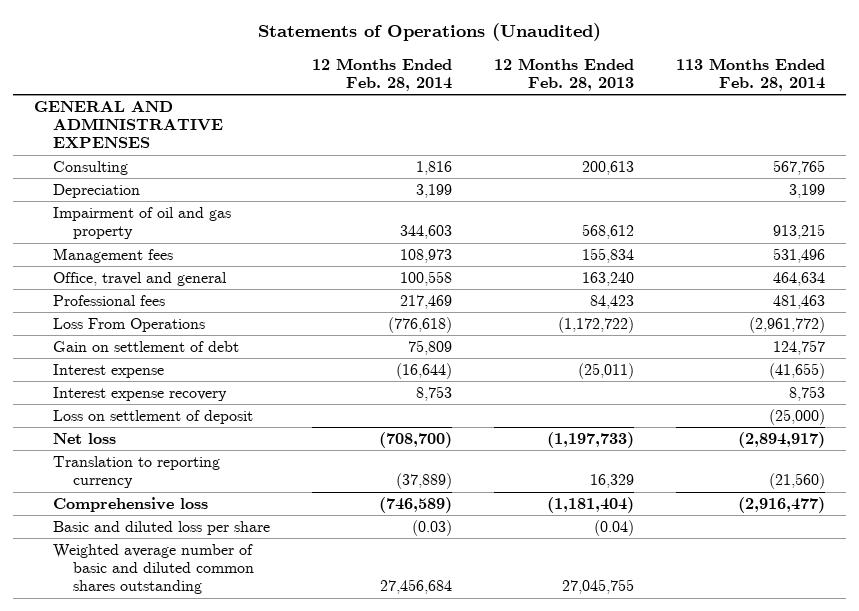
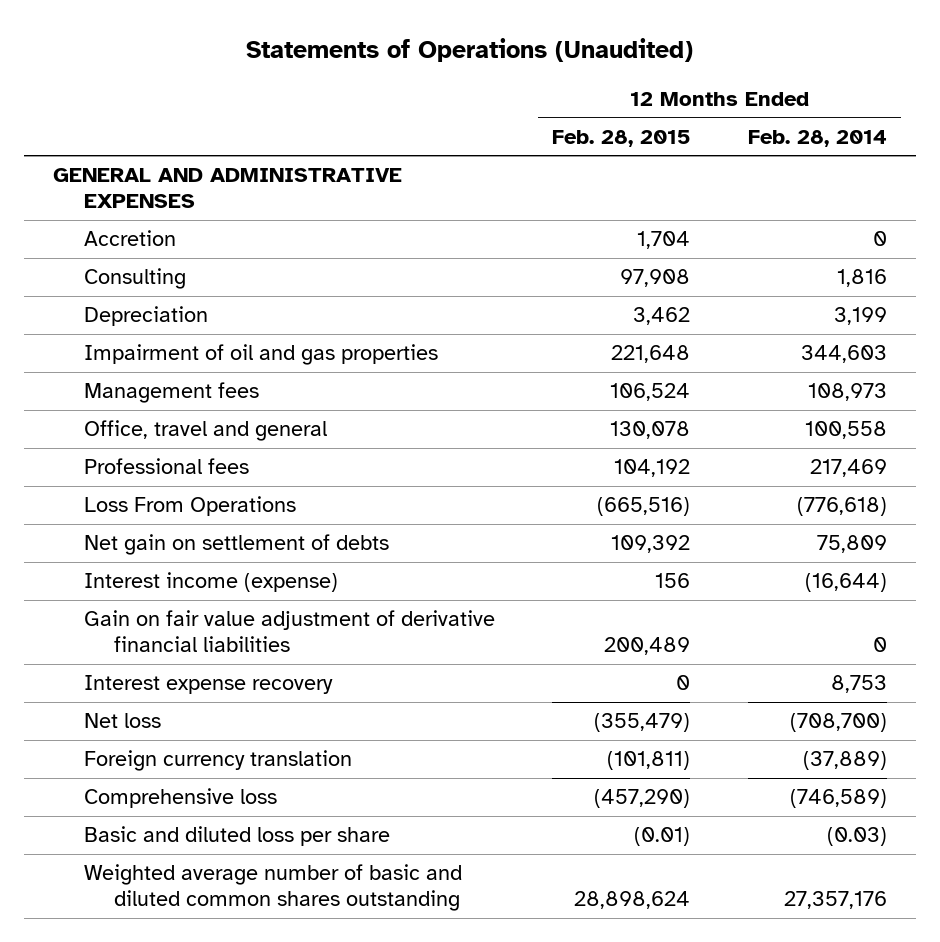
[494,57,635,91] 12 Months Ended Feb. 28, 2013 -> none
[676,57,826,91] 113 Months Ended Feb. 28, 2014 -> none
none -> [552,129,691,147] Feb. 28, 2015
none -> [83,230,176,247] Accretion
[53,207,232,240] Impairment of oil and gas property -> [83,344,438,366] Impairment of oil and gas properties
[53,341,240,353] Gain on settlement of debt -> [83,534,389,556] Net gain on settlement of debts
[53,364,165,379] Interest expense -> [83,572,338,593] Interest income (expense)
none -> [83,610,495,653] Gain on fair value adjustment of derivative financial liabilities
[53,410,254,425] Loss on settlement of deposit -> none
[53,456,221,489] Translation to reporting currency -> [83,750,352,772] Foreign currency translation
[380,579,453,595] 27,456,684 -> [784,891,888,910] 27,357,176

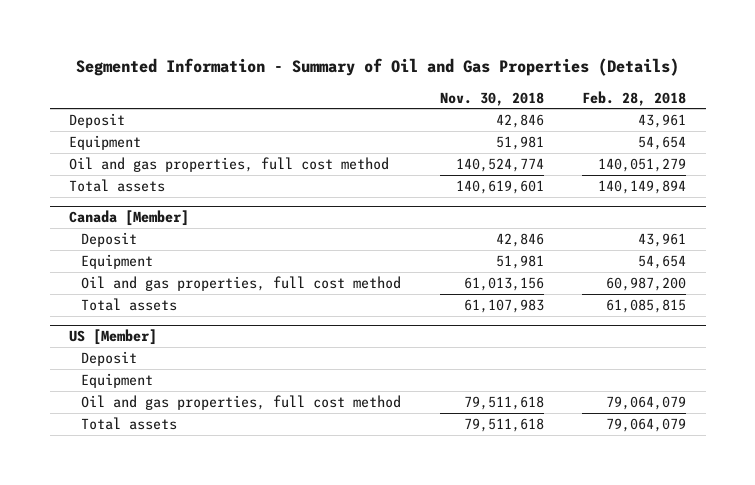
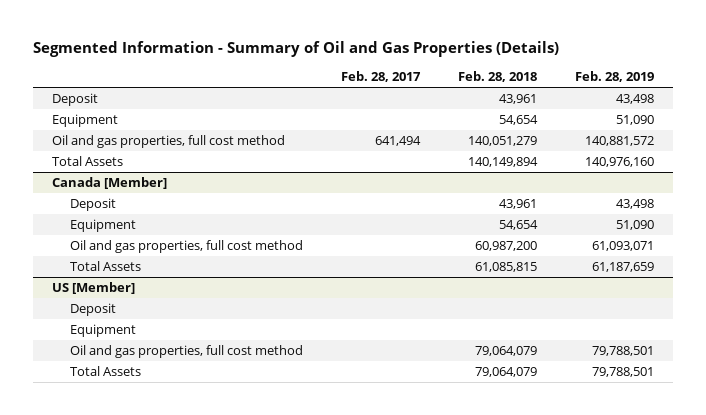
[439,91,544,106] Nov. 30, 2018 -> none
none -> [341,71,422,83] Feb. 28, 2017
none -> [574,71,654,83] Feb. 28, 2019
[69,178,166,192] Total assets -> [52,155,124,166] Total Assets
[80,297,177,311] Total assets -> [70,260,142,271] Total Assets
[80,416,177,430] Total assets -> [70,365,142,376] Total Assets

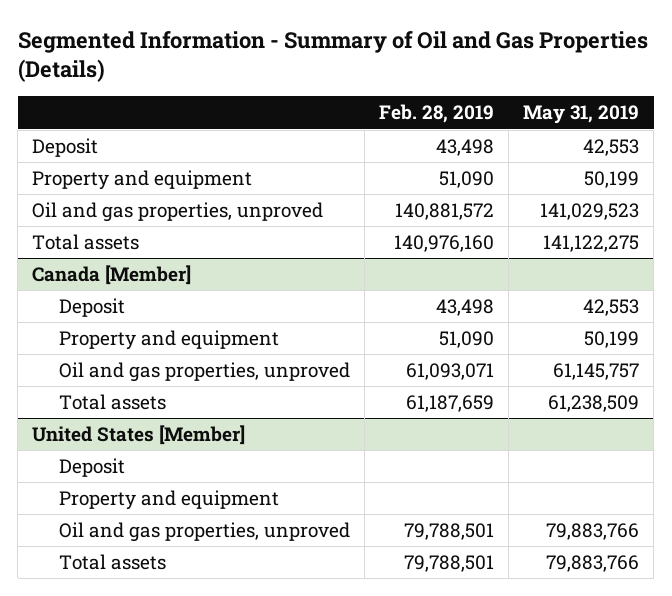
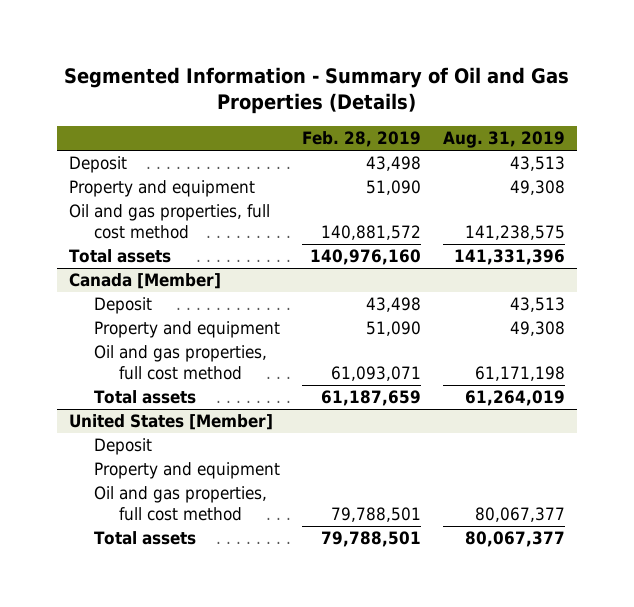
[523,105,640,125] May 31, 2019 -> none
none -> [443,131,566,149] Aug. 31, 2019
[32,201,324,222] Oil and gas properties, unproved -> [68,204,270,239] Oil and gas properties, full cost method
[59,361,351,382] Oil and gas properties, unproved -> [93,345,267,380] Oil and gas properties, full cost method
[59,521,351,542] Oil and gas properties, unproved -> [93,486,267,521] Oil and gas properties, full cost method

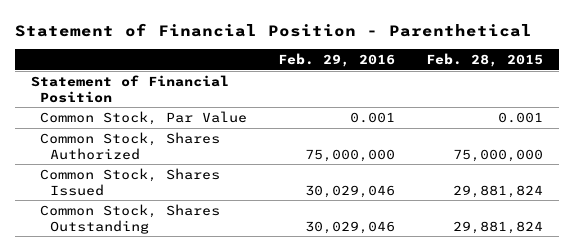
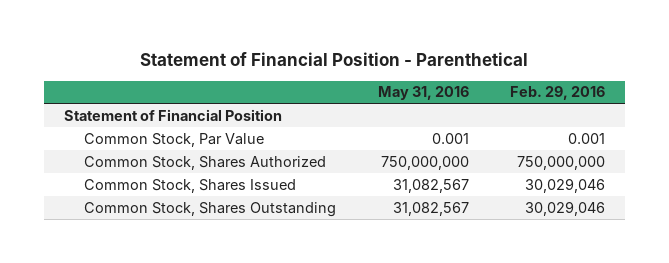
[426,53,544,68] Feb. 28, 2015 -> none
none -> [377,86,469,101] May 31, 2016
[305,148,396,162] 75,000,000 -> [516,155,605,170] 750,000,000

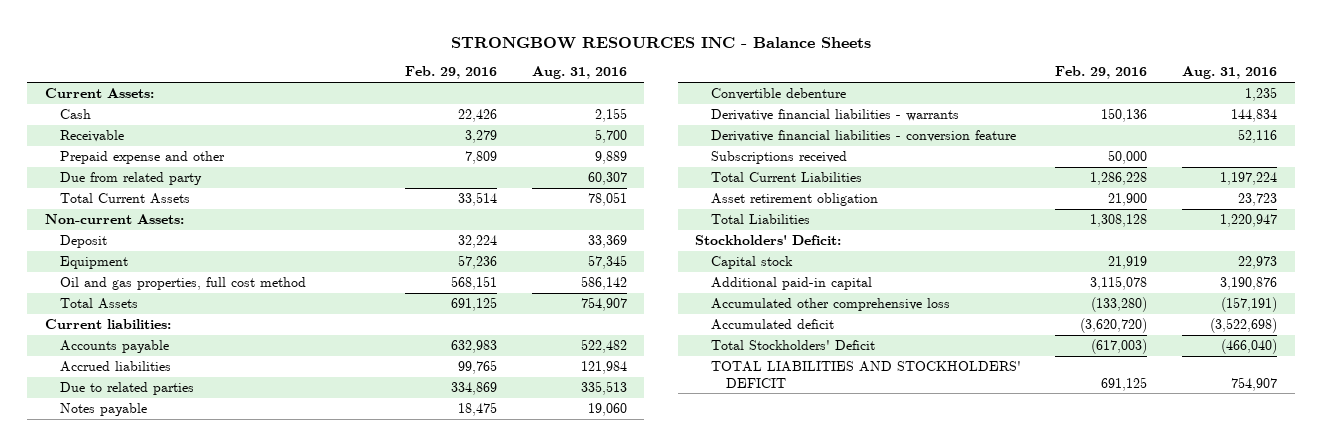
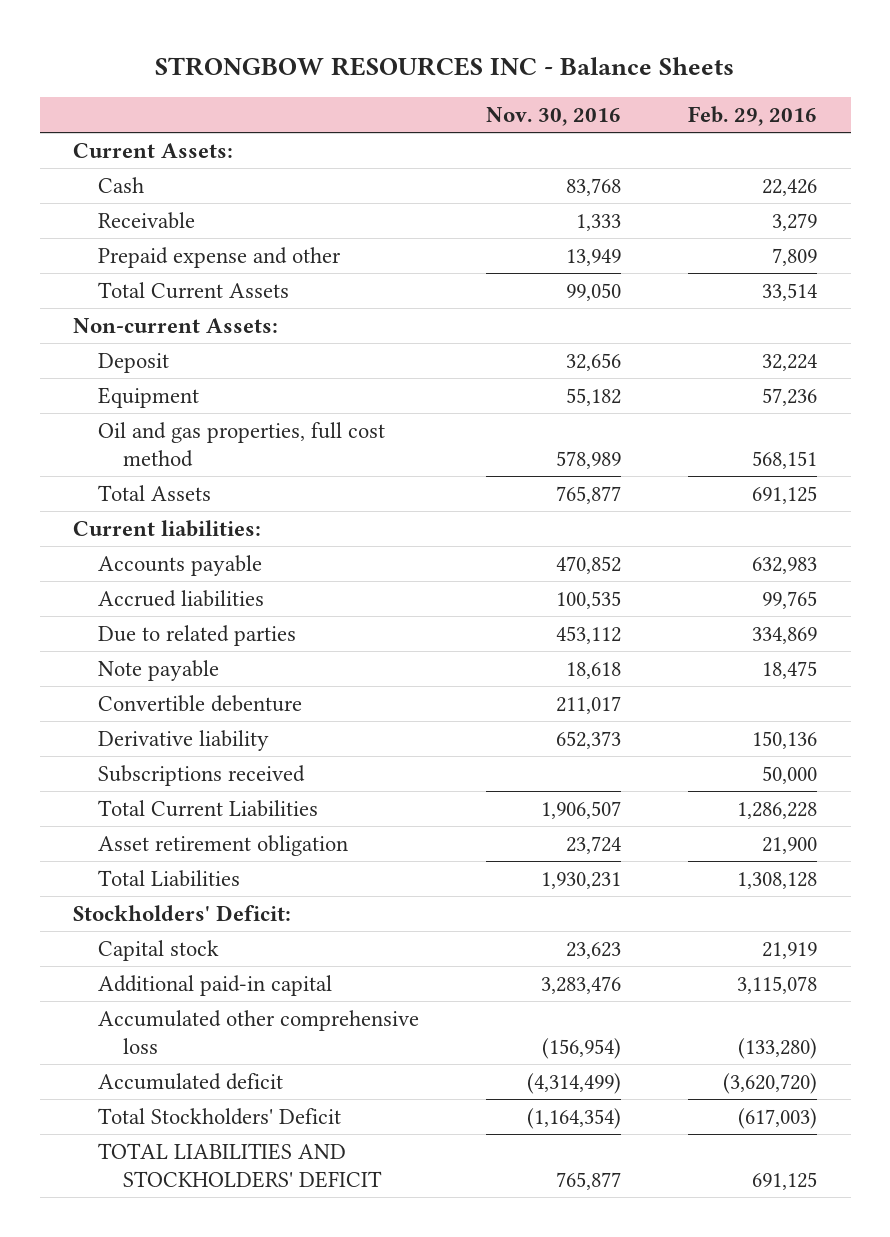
[531,66,627,80] Aug. 31, 2016 -> none
none -> [486,107,622,127] Nov. 30, 2016
[60,171,203,185] Due from related party -> none
[60,402,148,416] Notes payable -> [98,659,220,681] Note payable
[710,129,1016,142] Derivative financial liabilities - conversion feature -> none
[710,108,959,121] Derivative financial liabilities - warrants -> [98,729,270,751] Derivative liability

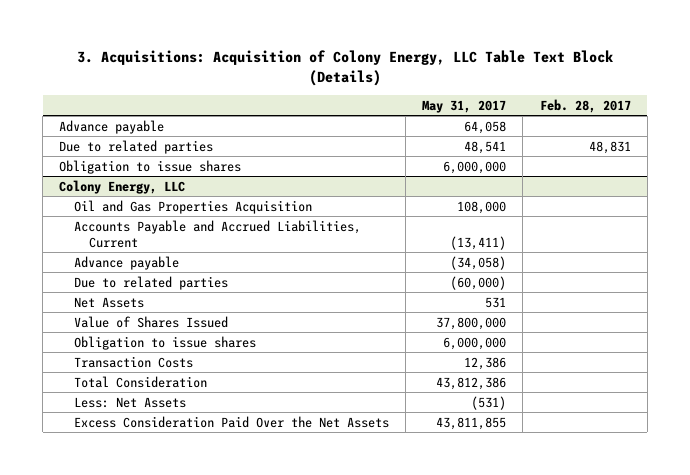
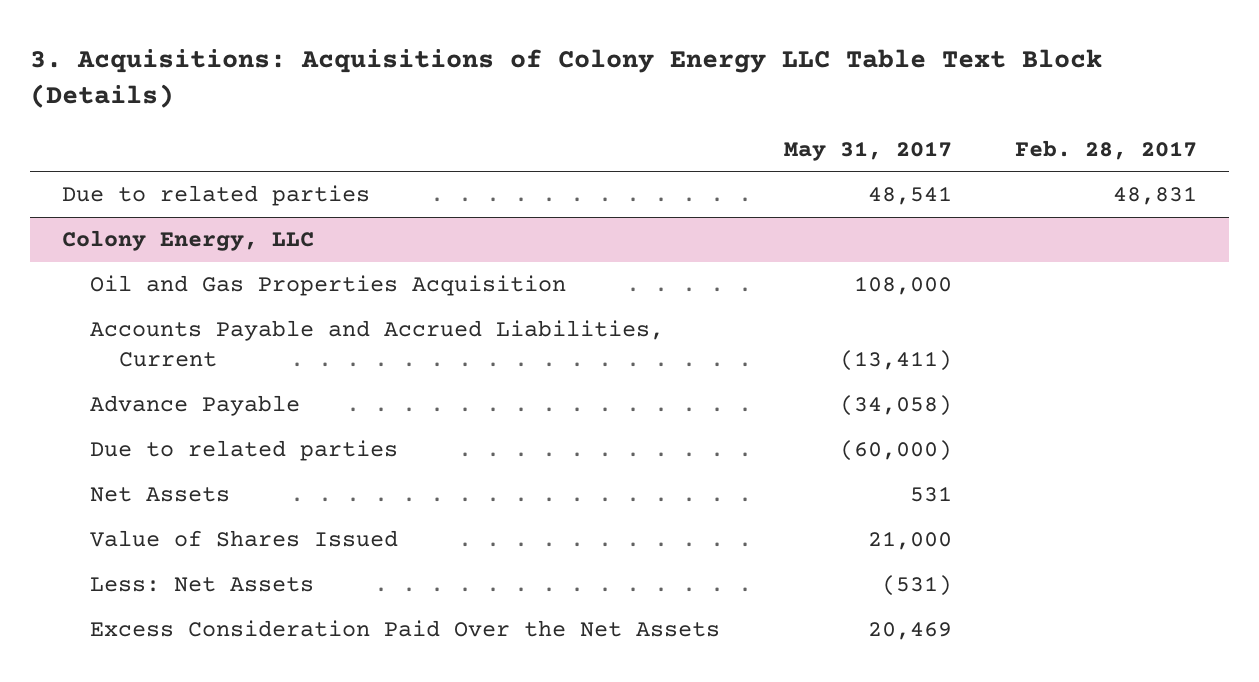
[76,50,613,87] 3. Acquisitions: Acquisition of Colony Energy, LLC Table Text Block (Details) -> [30,48,1103,109] 3. Acquisitions: Acquisitions of Colony Energy LLC Table Text Block (Details)
[59,119,165,134] Advance payable -> none
[59,159,242,174] Obligation to issue shares -> none
[73,255,179,270] Advance payable -> [90,395,301,417] Advance Payable
[73,335,256,350] Obligation to issue shares -> none
[73,355,193,368] Transaction Costs -> none
[73,375,207,388] Total Consideration -> none
[436,316,507,330] 37,800,000 -> [867,531,952,551] 21,000
[436,416,507,430] 43,811,855 -> [867,622,952,641] 20,469

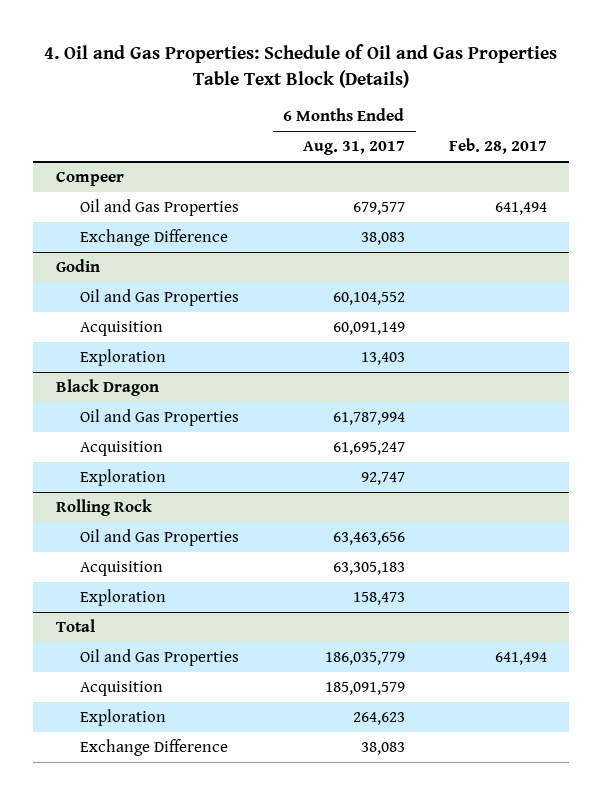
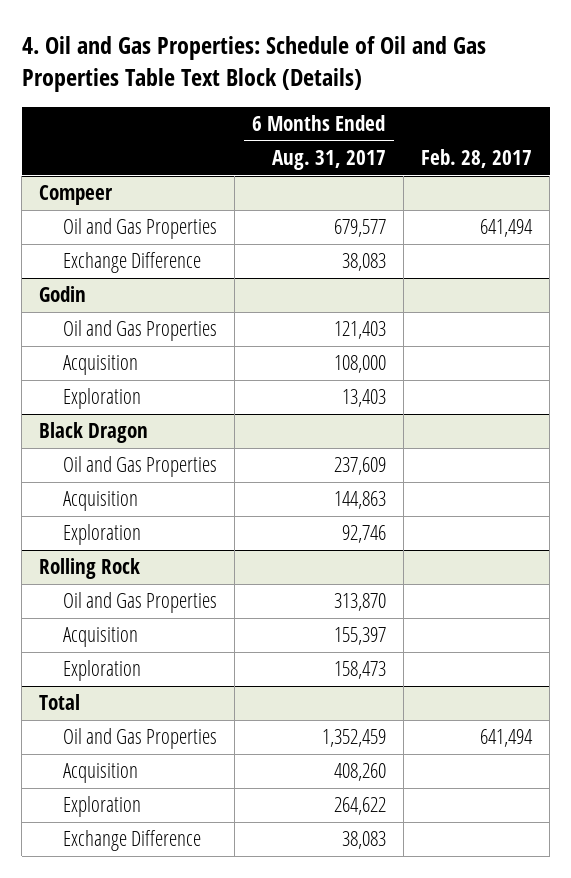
[332,292,405,306] 60,104,552 -> [333,321,386,340] 121,403
[332,322,405,336] 60,091,149 -> [333,355,386,374] 108,000
[332,412,405,426] 61,787,994 -> [333,457,386,476] 237,609
[332,442,405,456] 61,695,247 -> [333,491,386,510] 144,863
[360,472,405,486] 92,747 -> [341,525,386,544] 92,746
[332,532,405,546] 63,463,656 -> [333,593,386,612] 313,870
[332,562,405,576] 63,305,183 -> [333,627,386,646] 155,397
[324,652,405,666] 186,035,779 -> [321,729,386,748] 1,352,459
[324,682,405,696] 185,091,579 -> [333,763,386,782] 408,260
[352,712,405,726] 264,623 -> [333,797,386,816] 264,622

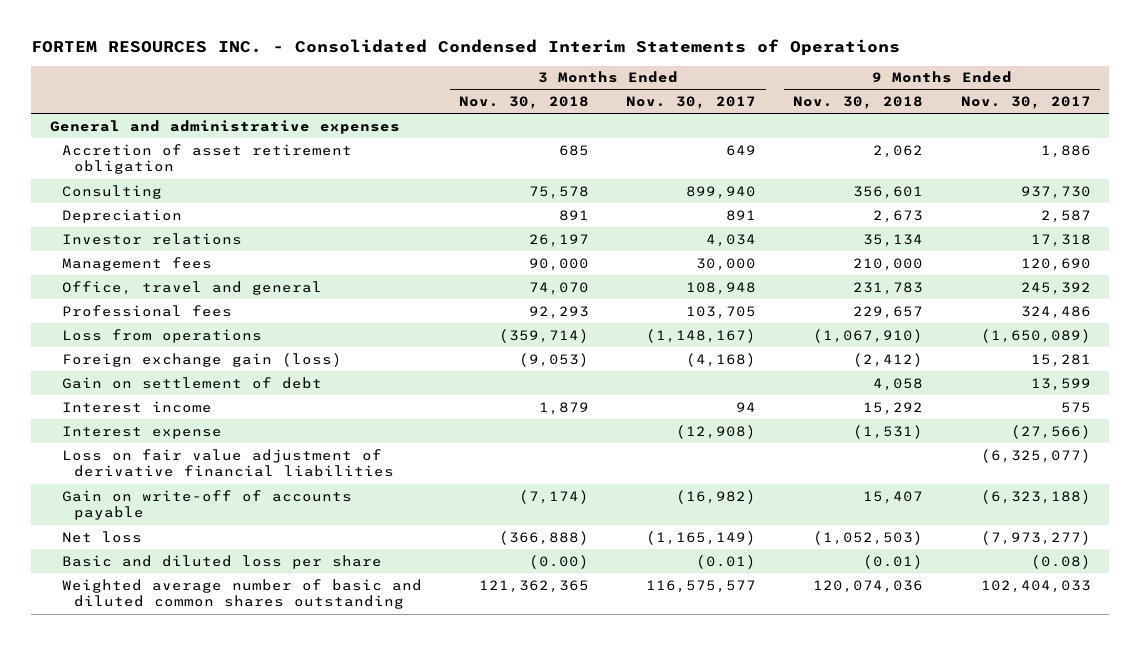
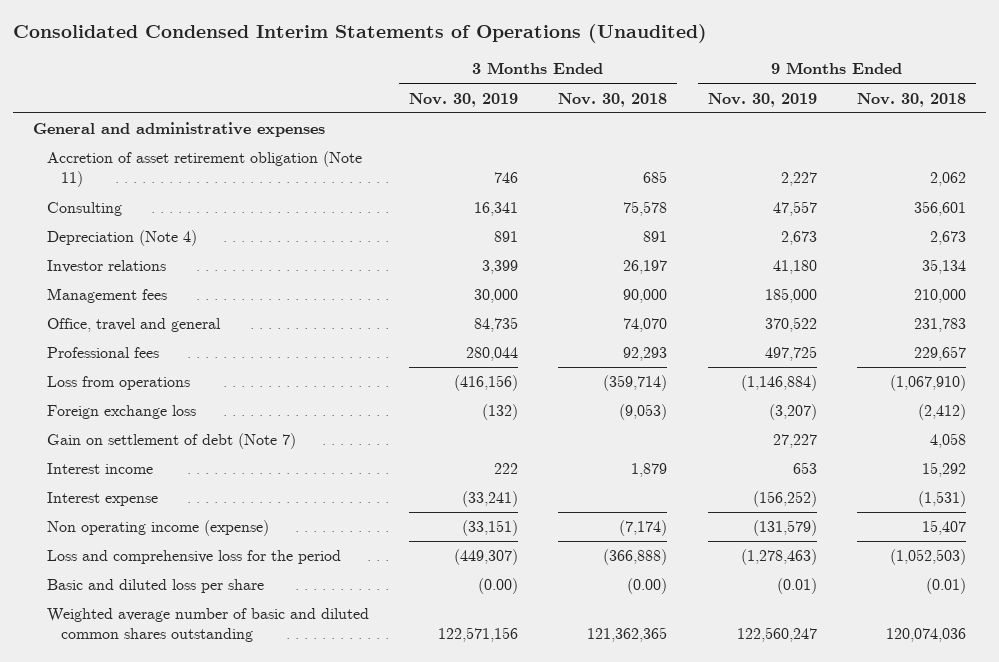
[31,39,901,57] FORTEM RESOURCES INC. - Consolidated Condensed Interim Statements of Operations -> [13,24,708,44] Consolidated Condensed Interim Statements of Operations (Unaudited)
[626,96,757,110] Nov. 30, 2017 -> none
[960,96,1091,110] Nov. 30, 2017 -> none
none -> [409,92,519,107] Nov. 30, 2019
none -> [707,92,817,107] Nov. 30, 2019
[61,143,352,175] Accretion of asset retirement obligation -> [47,151,363,188] Accretion of asset retirement obligation (Note 11)
[61,208,182,223] Depreciation -> [47,230,198,247] Depreciation (Note 4)
[61,352,342,367] Foreign exchange gain (loss) -> [47,405,197,420] Foreign exchange loss
[61,376,322,389] Gain on settlement of debt -> [47,433,297,450] Gain on settlement of debt (Note 7)
[61,448,394,478] Loss on fair value adjustment of derivative financial liabilities -> none
[61,489,352,521] Gain on write-off of accounts payable -> [47,520,270,537] Non operating income (expense)
[61,530,142,543] Net loss -> [47,550,342,565] Loss and comprehensive loss for the period

